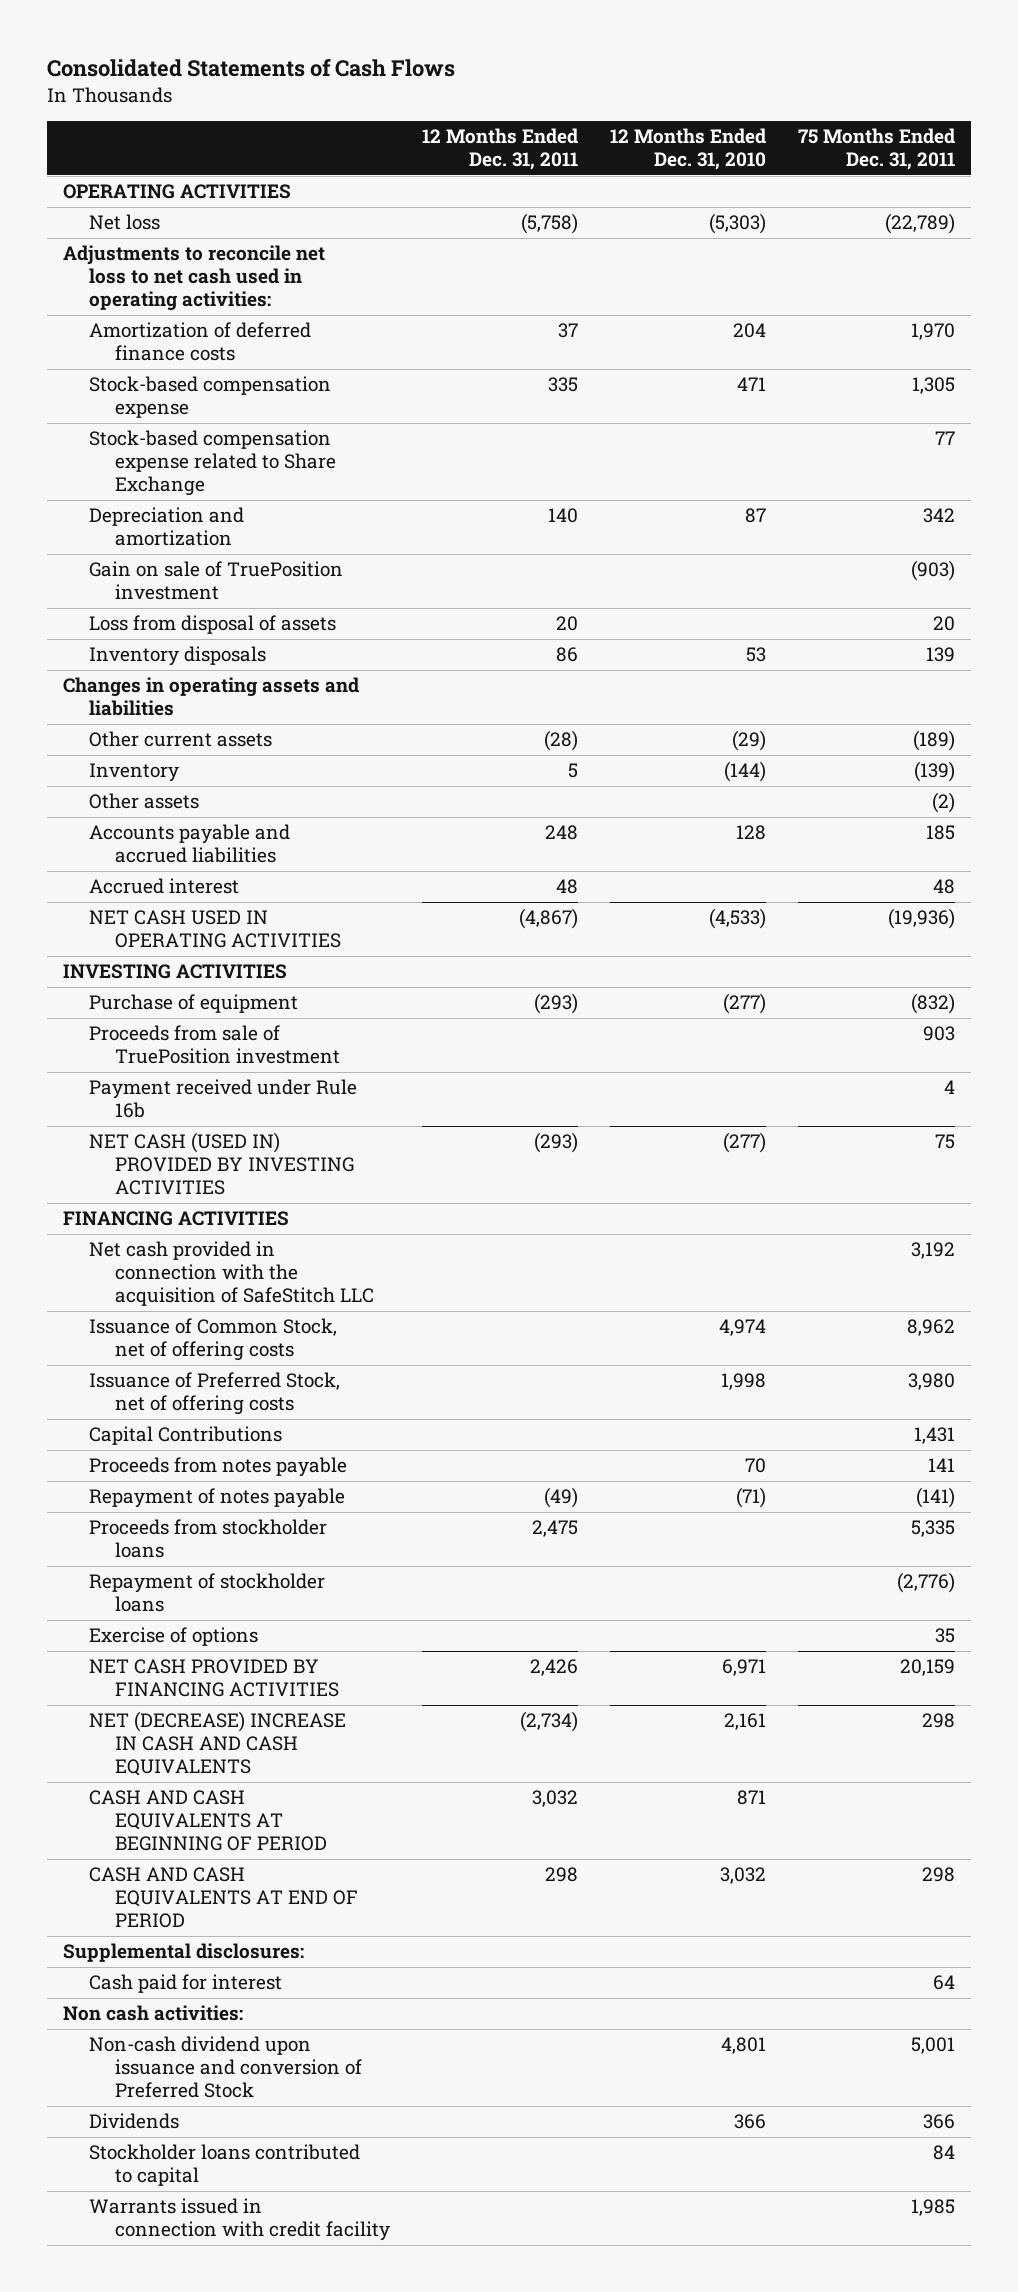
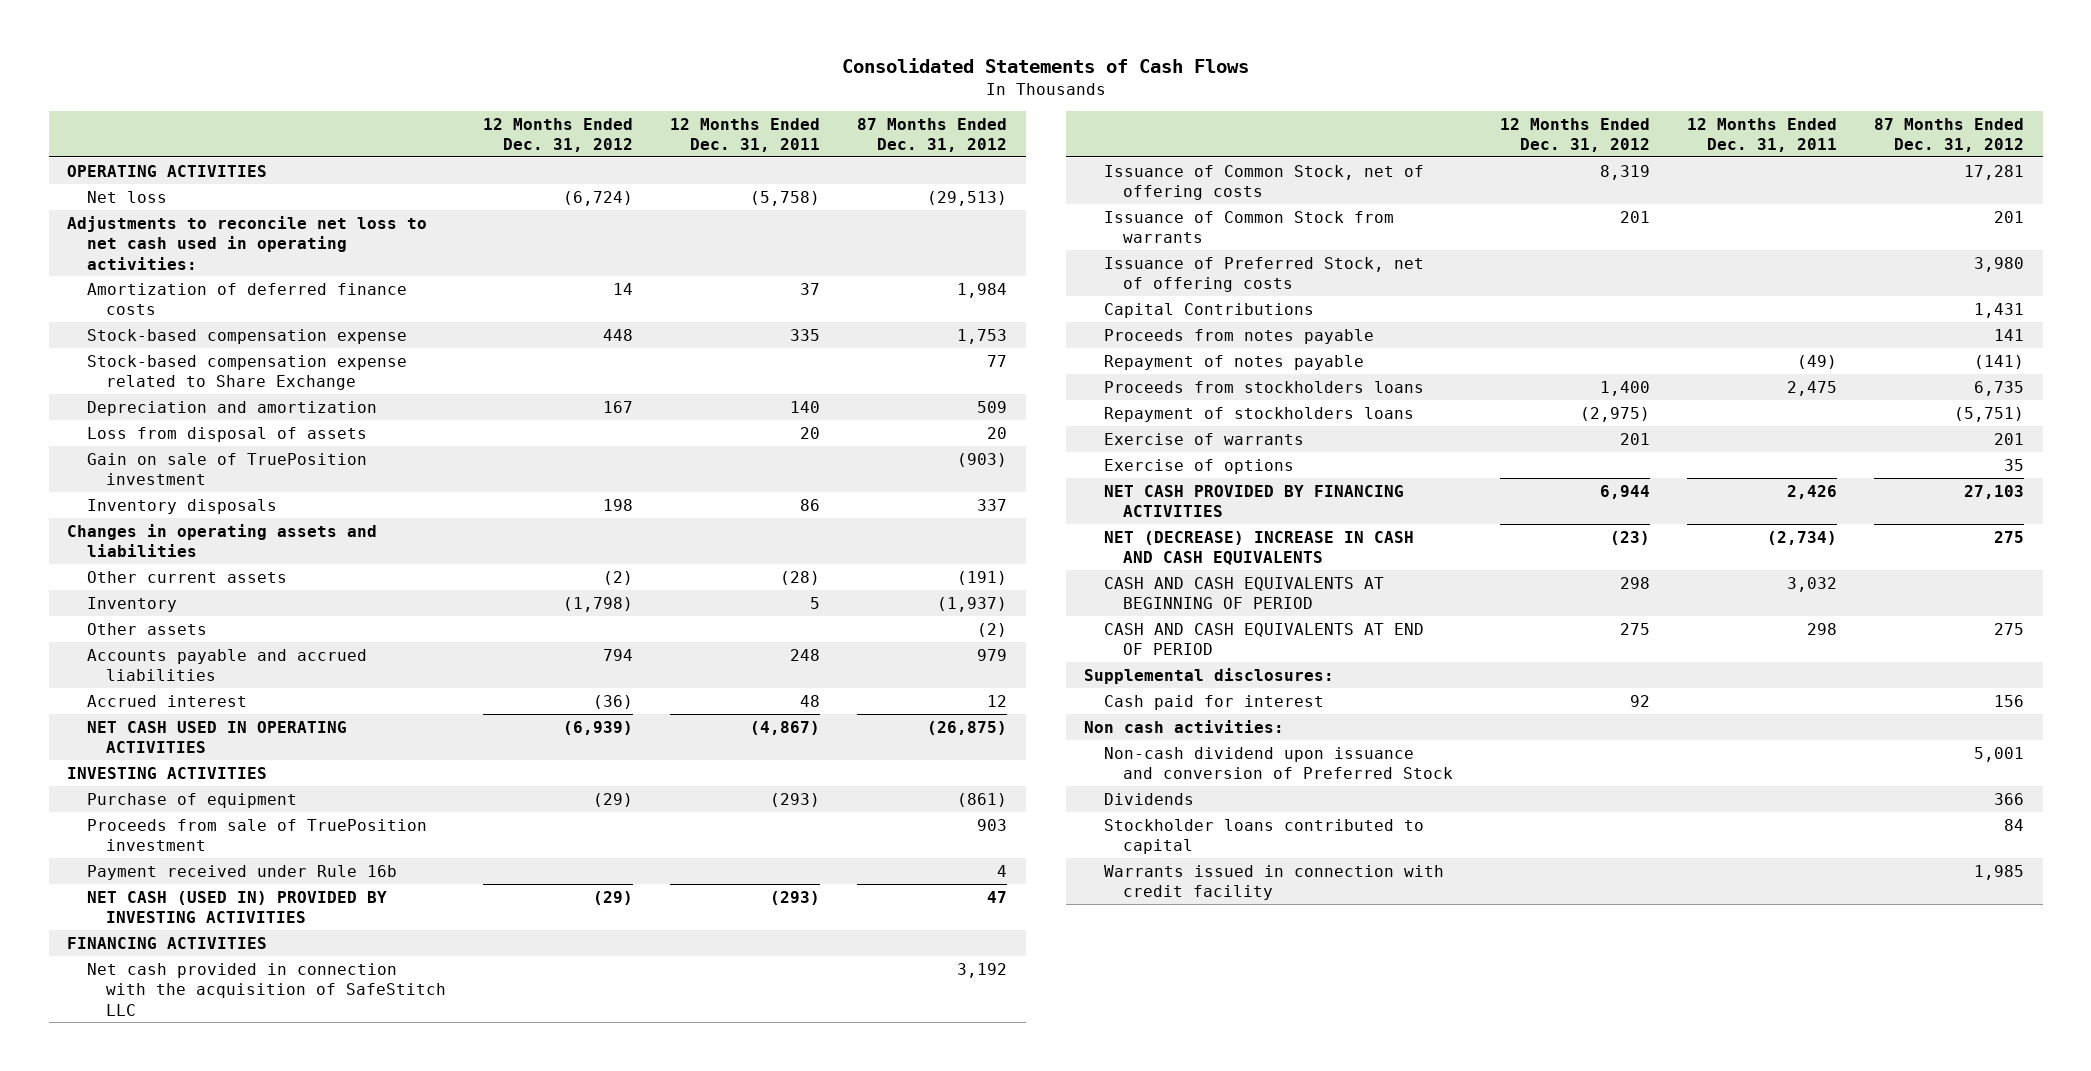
[610,128,767,171] 12 Months Ended Dec. 31, 2010 -> none
[798,128,956,171] 75 Months Ended Dec. 31, 2011 -> none
none -> [483,117,634,153] 12 Months Ended Dec. 31, 2012
none -> [857,117,1008,153] 87 Months Ended Dec. 31, 2012
[88,561,343,601] Gain on sale of TruePosition investment -> [86,452,367,486] Gain on sale of TruePosition investment
none -> [1103,210,1394,244] Issuance of Common Stock from warrants
[88,1519,327,1559] Proceeds from stockholder loans -> [1103,380,1424,393] Proceeds from stockholders loans
[88,1573,325,1613] Repayment of stockholder loans -> [1103,406,1414,422] Repayment of stockholders loans
none -> [1103,432,1304,445] Exercise of warrants

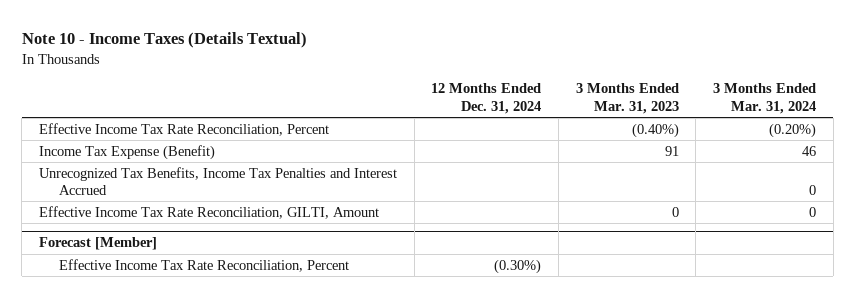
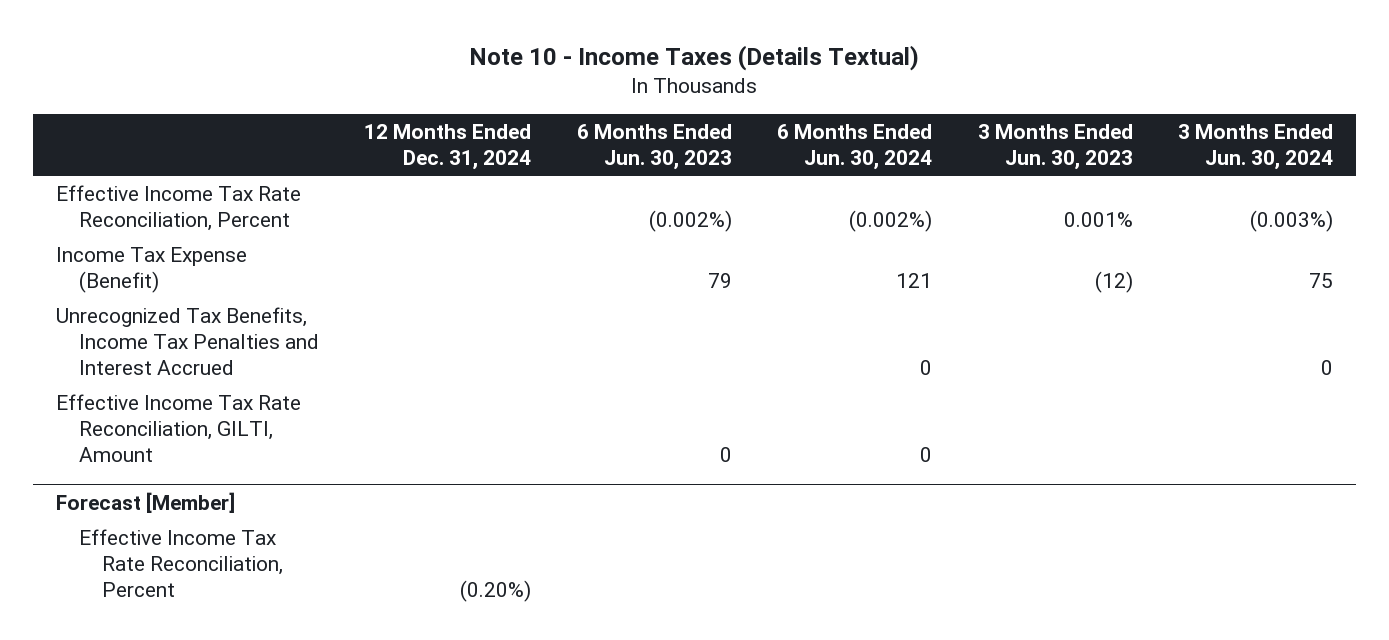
[575,83,679,115] 3 Months Ended Mar. 31, 2023 -> none
[712,83,816,115] 3 Months Ended Mar. 31, 2024 -> none
none -> [576,124,732,171] 6 Months Ended Jun. 30, 2023
none -> [777,124,933,171] 6 Months Ended Jun. 30, 2024
none -> [977,124,1133,171] 3 Months Ended Jun. 30, 2023
none -> [1178,124,1334,171] 3 Months Ended Jun. 30, 2024
[494,258,542,274] (0.30%) -> [460,579,532,602] (0.20%)

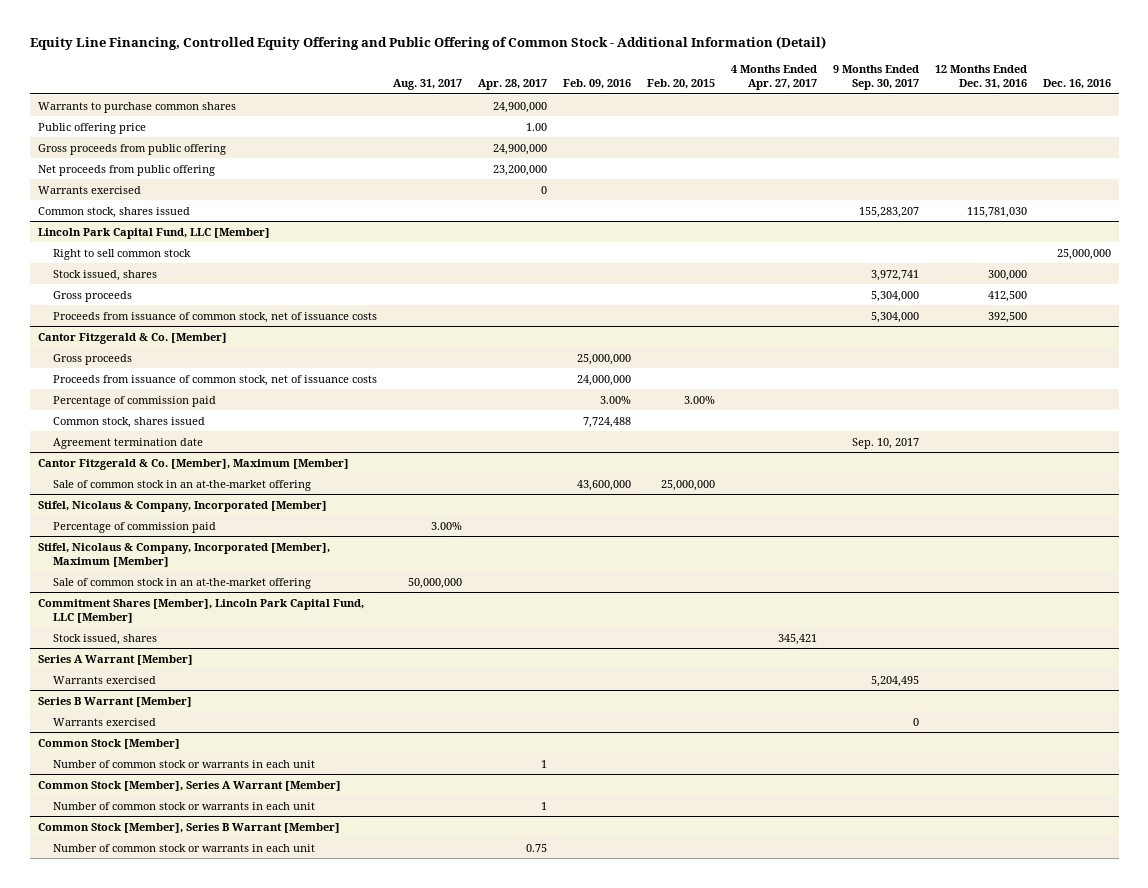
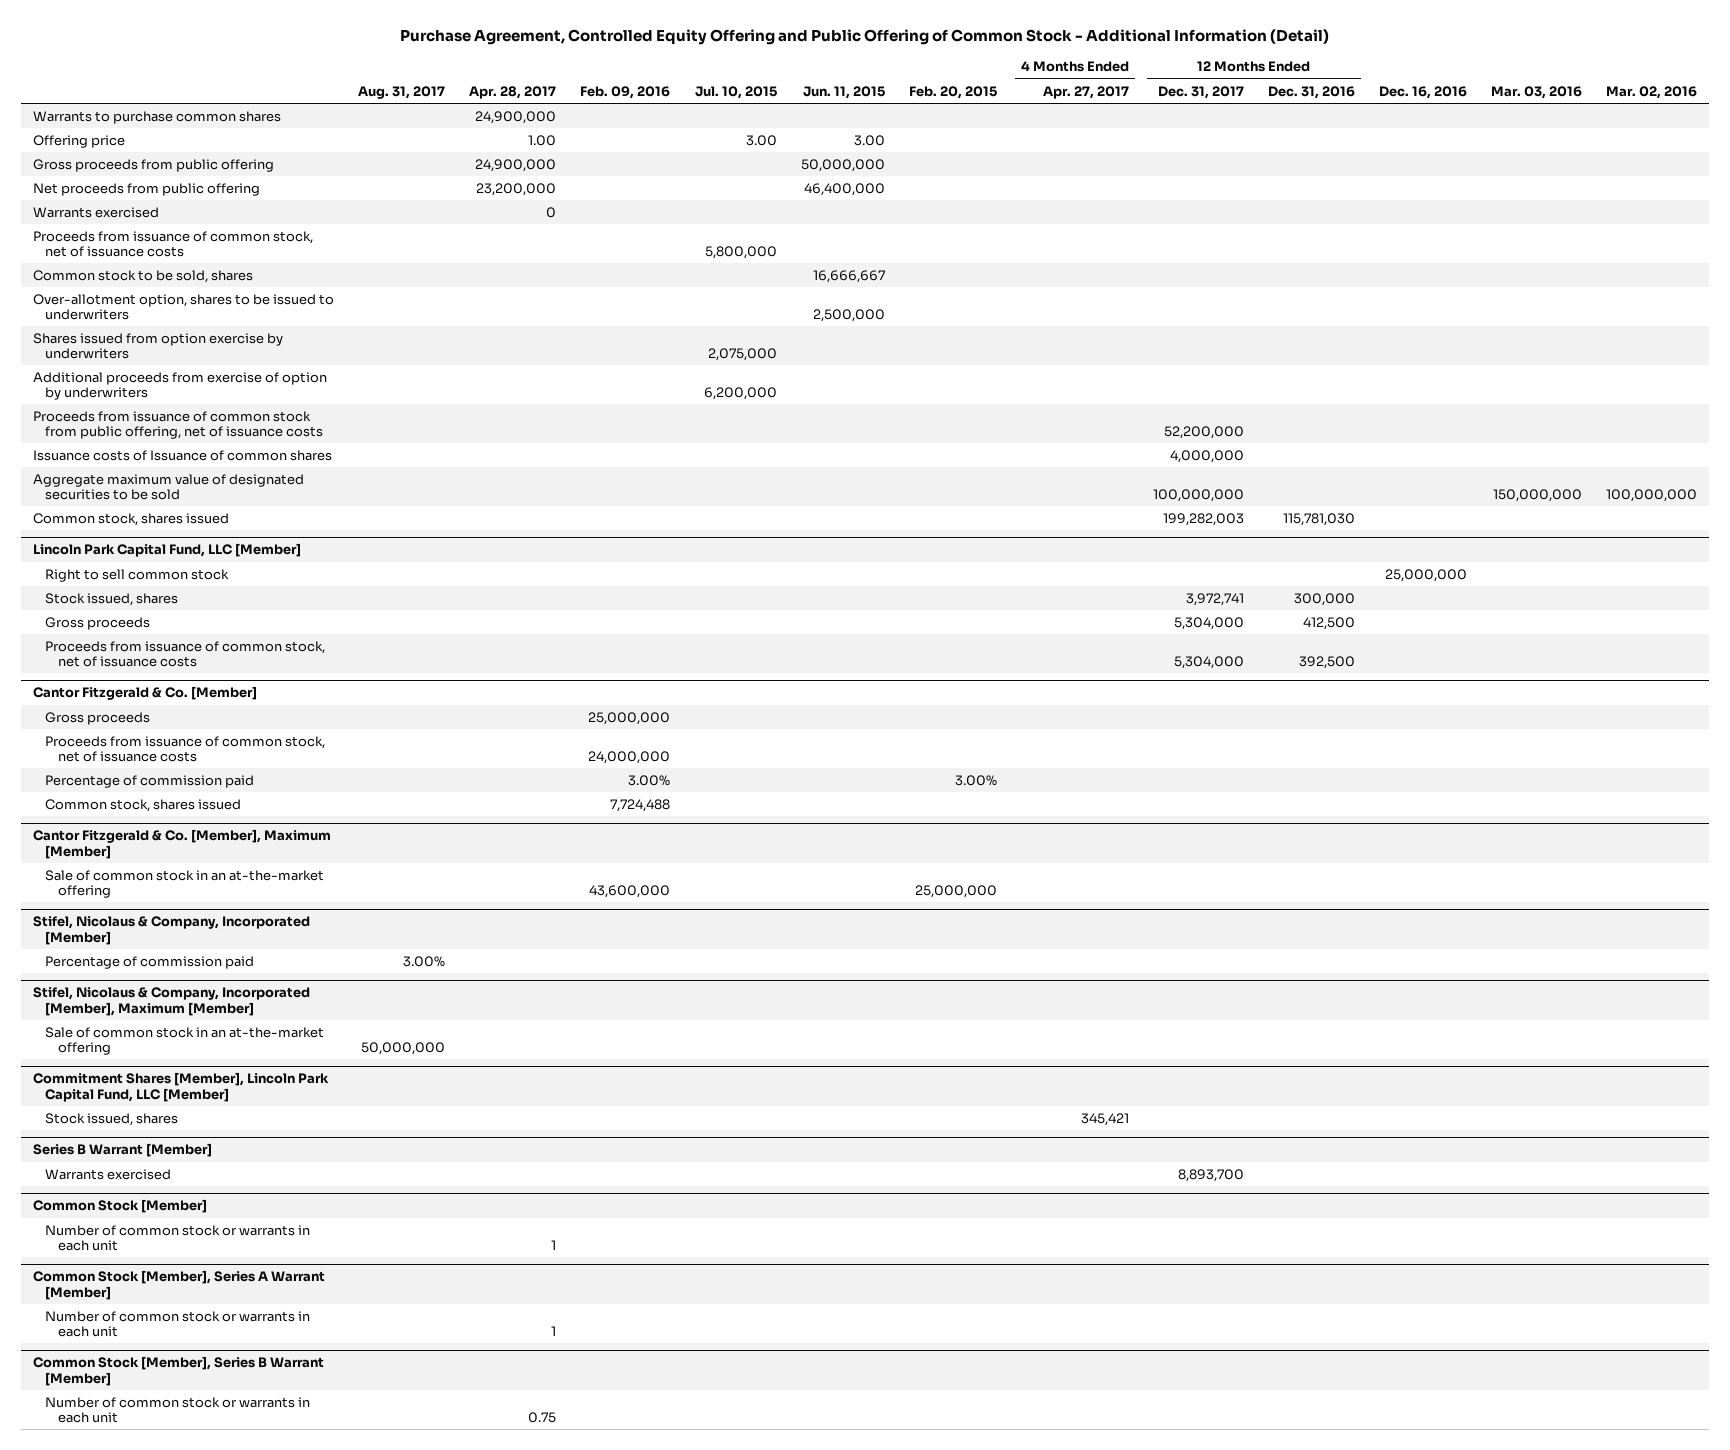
[29,36,826,51] Equity Line Financing, Controlled Equity Offering and Public Offering of Common Stock - Additional Information (Detail) -> [400,29,1330,46] Purchase Agreement, Controlled Equity Offering and Public Offering of Common Stock - Additional Information (Detail)
[832,65,919,90] 9 Months Ended Sep. 30, 2017 -> none
none -> [694,85,777,99] Jul. 10, 2015
none -> [802,85,885,99] Jun. 11, 2015
none -> [1157,85,1244,99] Dec. 31, 2017
none -> [1491,85,1583,99] Mar. 03, 2016
none -> [1606,85,1698,99] Mar. 02, 2016
[37,122,146,134] Public offering price -> [33,134,126,148] Offering price
none -> [33,230,314,258] Proceeds from issuance of common stock, net of issuance costs
none -> [33,269,254,283] Common stock to be sold, shares
none -> [33,293,335,321] Over-allotment option, shares to be issued to underwriters
none -> [33,332,284,360] Shares issued from option exercise by underwriters
none -> [33,371,328,401] Additional proceeds from exercise of option by underwriters
none -> [33,410,324,440] Proceeds from issuance of common stock from public offering, net of issuance costs
none -> [33,449,333,461] Issuance costs of Issuance of common shares
none -> [33,473,305,501] Aggregate maximum value of designated securities to be sold
[53,437,204,449] Agreement termination date -> none
[37,654,193,665] Series A Warrant [Member] -> none
[53,675,157,684] Warrants exercised -> none

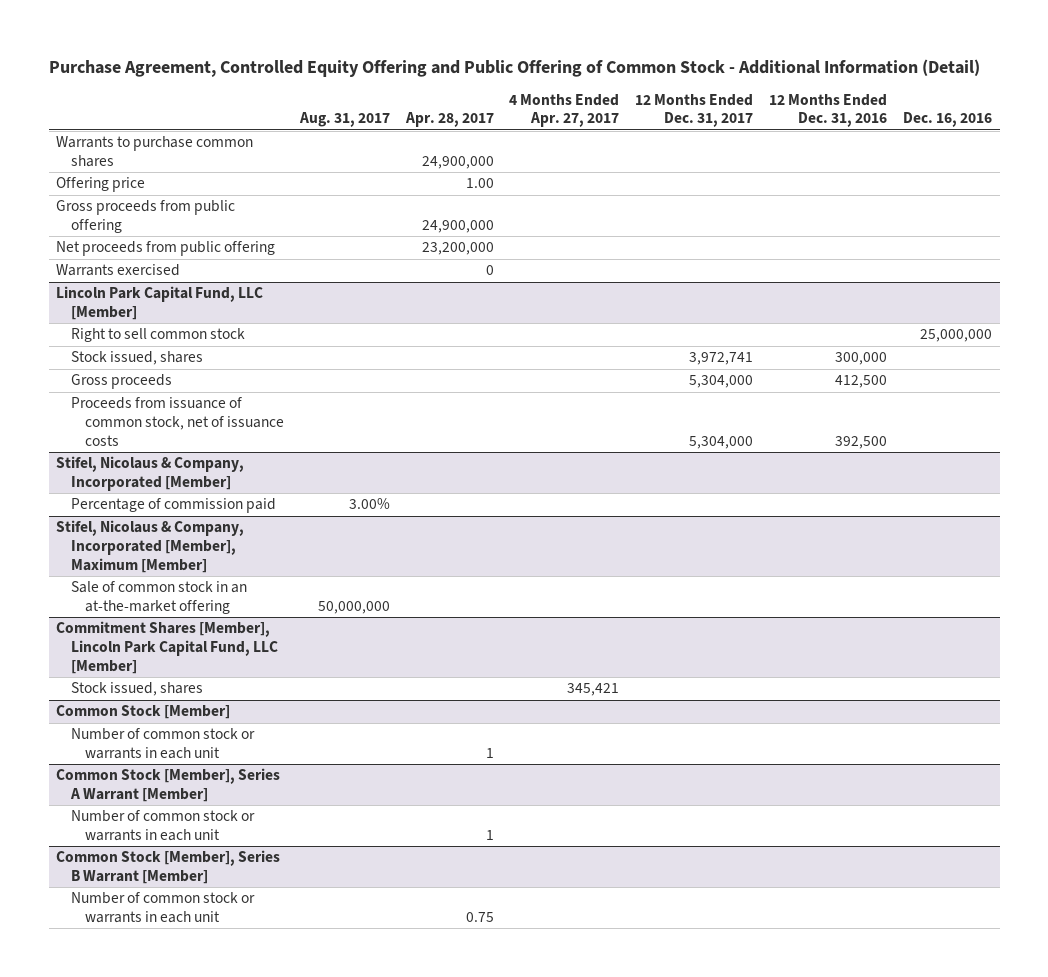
[580,85,671,99] Feb. 09, 2016 -> none
[694,85,777,99] Jul. 10, 2015 -> none
[802,85,885,99] Jun. 11, 2015 -> none
[908,85,997,99] Feb. 20, 2015 -> none
[1491,85,1583,99] Mar. 03, 2016 -> none
[1606,85,1698,99] Mar. 02, 2016 -> none
[33,230,314,258] Proceeds from issuance of common stock, net of issuance costs -> none
[33,269,254,283] Common stock to be sold, shares -> none
[33,293,335,321] Over-allotment option, shares to be issued to underwriters -> none
[33,332,284,360] Shares issued from option exercise by underwriters -> none
[33,371,328,401] Additional proceeds from exercise of option by underwriters -> none
[33,410,324,440] Proceeds from issuance of common stock from public offering, net of issuance costs -> none
[33,449,333,461] Issuance costs of Issuance of common shares -> none
[33,473,305,501] Aggregate maximum value of designated securities to be sold -> none
[33,512,230,526] Common stock, shares issued -> none
[33,686,258,701] Cantor Fitzgerald & Co. [Member] -> none
[45,711,151,725] Gross proceeds -> none
[45,735,326,763] Proceeds from issuance of common stock, net of issuance costs -> none
[45,774,255,788] Percentage of commission paid -> none
[45,798,242,812] Common stock, shares issued -> none
[33,829,332,859] Cantor Fitzgerald & Co. [Member], Maximum [Member] -> none
[45,869,325,899] Sale of common stock in an at-the-market offering -> none
[33,1143,213,1158] Series B Warrant [Member] -> none
[45,1168,172,1180] Warrants exercised -> none

